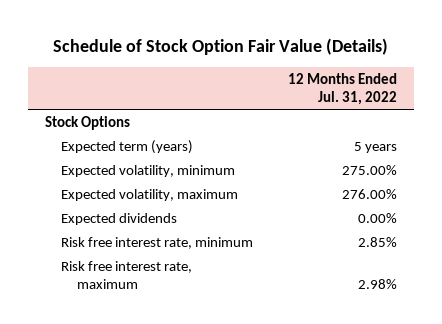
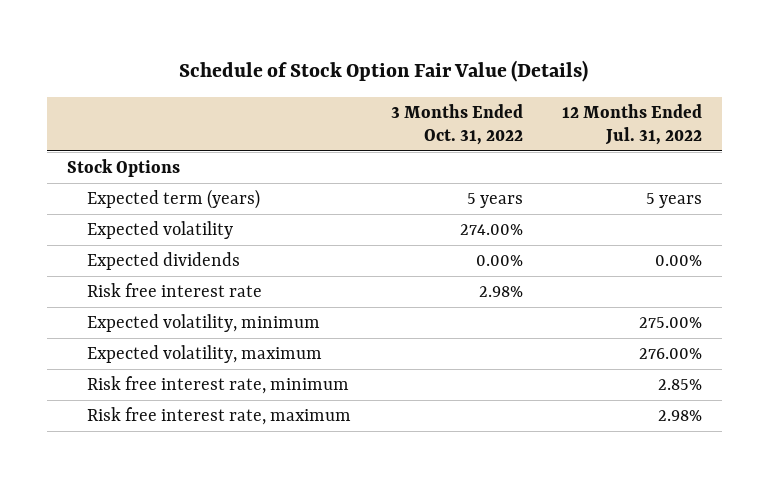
none -> [390,104,523,145] 3 Months Ended Oct. 31, 2022
none -> [87,221,234,240] Expected volatility
[61,213,178,226] Expected dividends -> [87,252,241,271] Expected dividends
none -> [87,283,263,298] Risk free interest rate

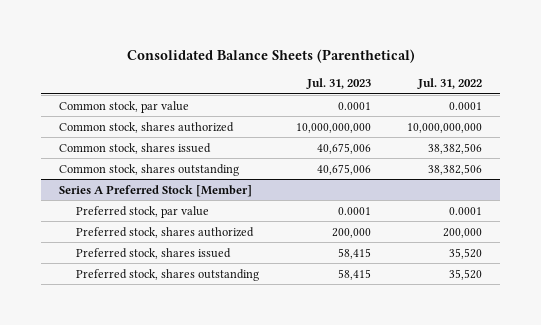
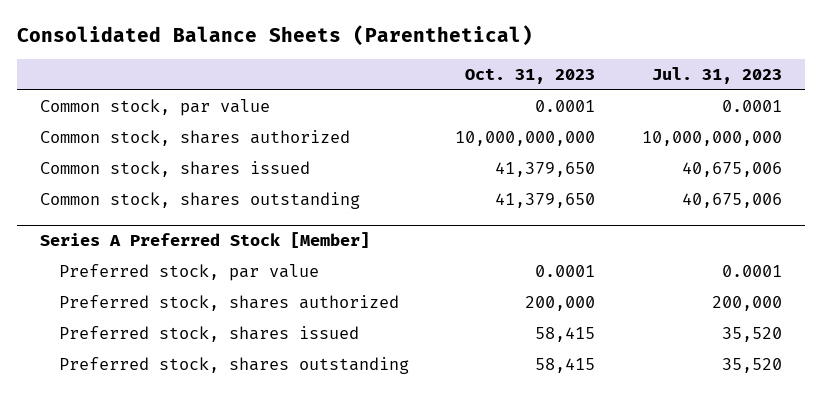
[417,78,483,90] Jul. 31, 2022 -> none
none -> [465,67,596,84] Oct. 31, 2023
[337,247,371,259] 58,415 -> [721,327,782,343] 35,520
[337,268,371,280] 58,415 -> [721,358,782,374] 35,520

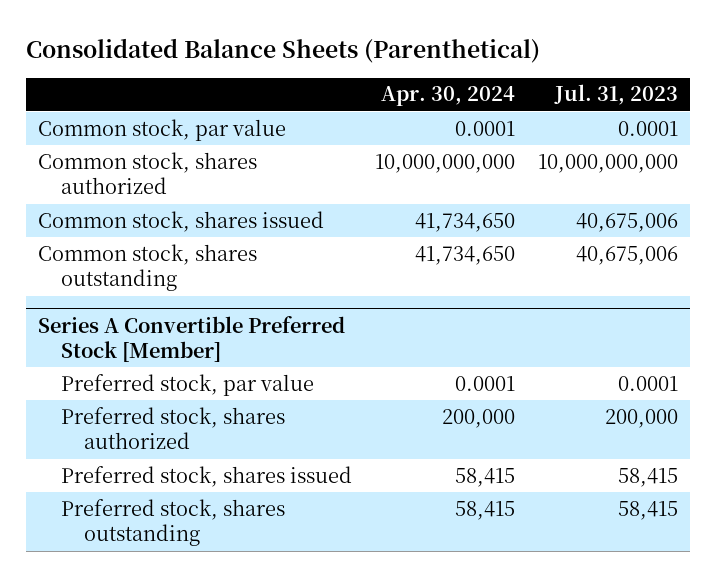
[465,67,596,84] Oct. 31, 2023 -> none
none -> [381,86,516,107] Apr. 30, 2024
[40,232,371,249] Series A Preferred Stock [Member] -> [37,315,345,363] Series A Convertible Preferred Stock [Member]
[721,327,782,343] 35,520 -> [618,467,679,487] 58,415
[721,358,782,374] 35,520 -> [618,500,679,520] 58,415

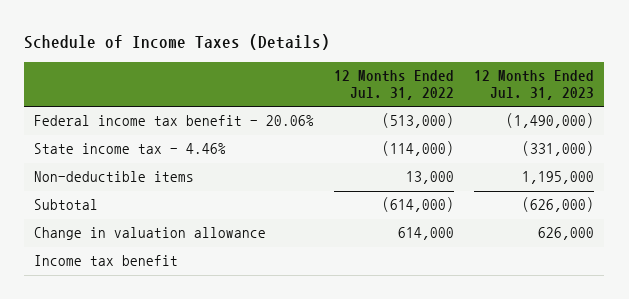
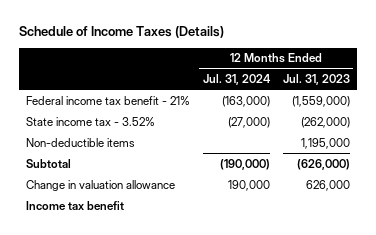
[334,70,455,101] 12 Months Ended Jul. 31, 2022 -> none
none -> [202,74,271,86] Jul. 31, 2024
[34,115,315,127] Federal income tax benefit - 20.06% -> [25,95,190,105] Federal income tax benefit - 21%
[506,113,595,129] (1,490,000) -> [292,95,351,107] (1,559,000)
[34,143,227,155] State income tax - 4.46% -> [25,116,155,126] State income tax - 3.52%
[522,141,595,157] (331,000) -> [301,116,351,128] (262,000)

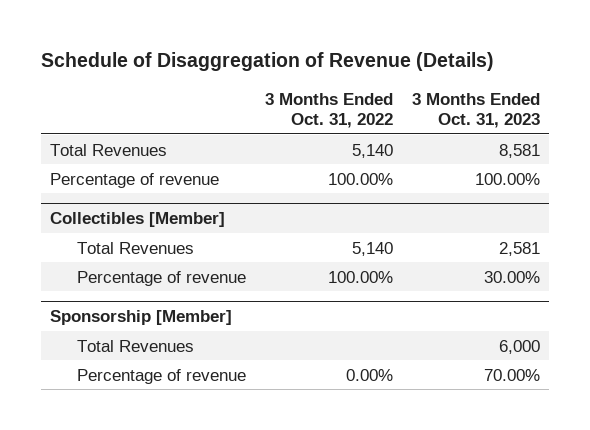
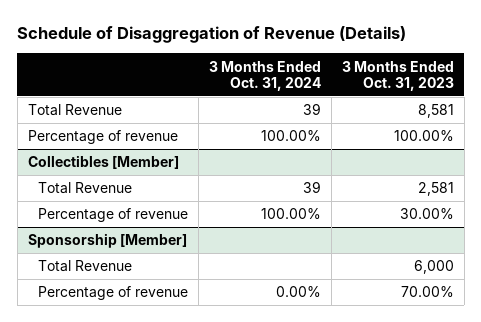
[264,92,393,129] 3 Months Ended Oct. 31, 2022 -> none
none -> [208,60,321,91] 3 Months Ended Oct. 31, 2024
[50,143,168,156] Total Revenues -> [27,104,122,117] Total Revenue
[76,241,194,254] Total Revenues -> [37,182,132,195] Total Revenue
[76,339,194,352] Total Revenues -> [37,260,132,273] Total Revenue

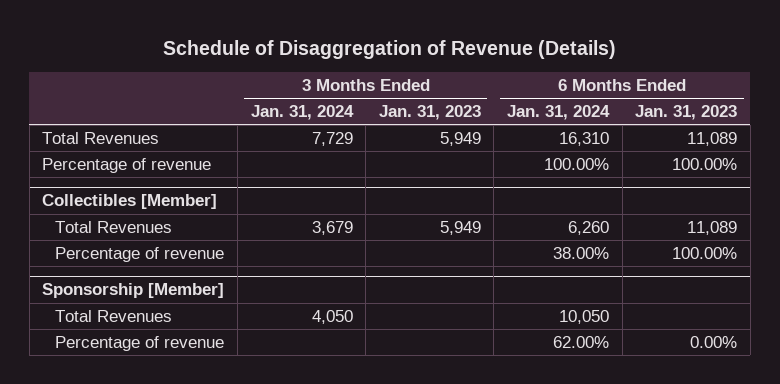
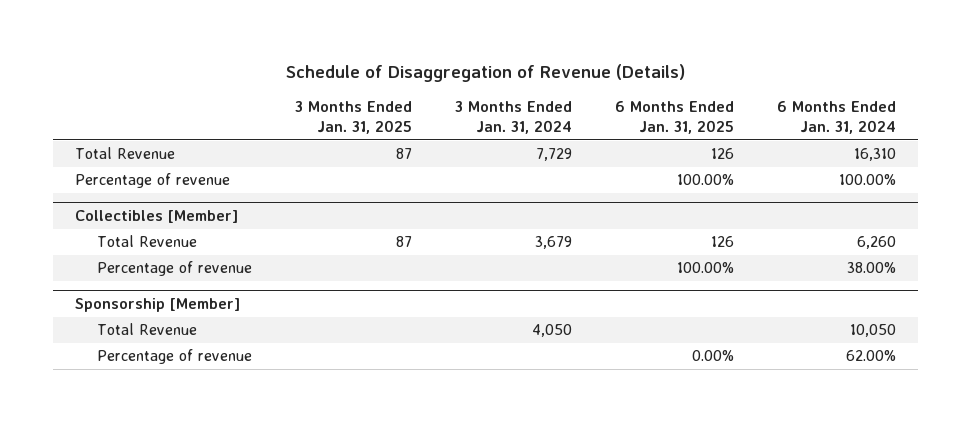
[378,105,481,121] Jan. 31, 2023 -> none
[635,105,738,121] Jan. 31, 2023 -> none
none -> [295,101,413,134] 3 Months Ended Jan. 31, 2025
none -> [615,101,735,134] 6 Months Ended Jan. 31, 2025
[42,131,160,144] Total Revenues -> [74,147,175,160] Total Revenue
[54,220,172,233] Total Revenues -> [97,235,198,248] Total Revenue
[54,309,172,322] Total Revenues -> [97,323,198,336] Total Revenue

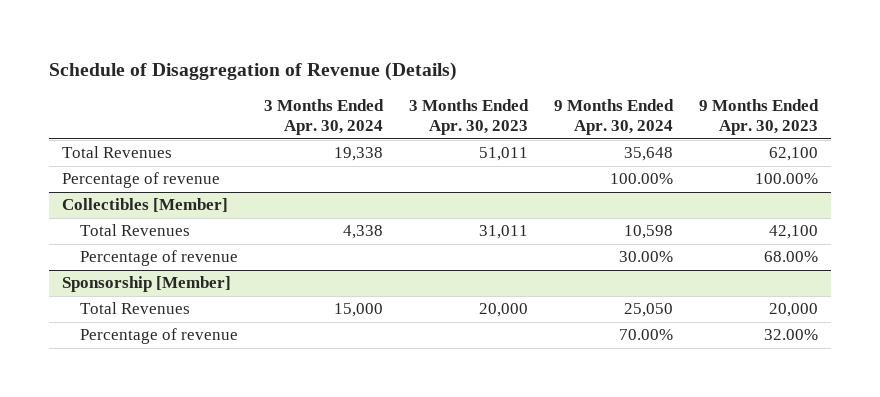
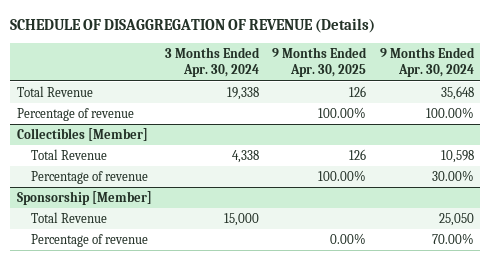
[48,61,457,81] Schedule of Disaggregation of Revenue (Details) -> [10,18,376,34] SCHEDULE OF DISAGGREGATION OF REVENUE (Details)
[408,99,529,136] 3 Months Ended Apr. 30, 2023 -> none
[698,99,819,136] 9 Months Ended Apr. 30, 2023 -> none
none -> [272,46,368,78] 9 Months Ended Apr. 30, 2025
[61,146,172,159] Total Revenues -> [16,85,93,97] Total Revenue
[79,224,190,237] Total Revenues -> [30,148,107,160] Total Revenue
[79,302,190,315] Total Revenues -> [30,211,107,223] Total Revenue

